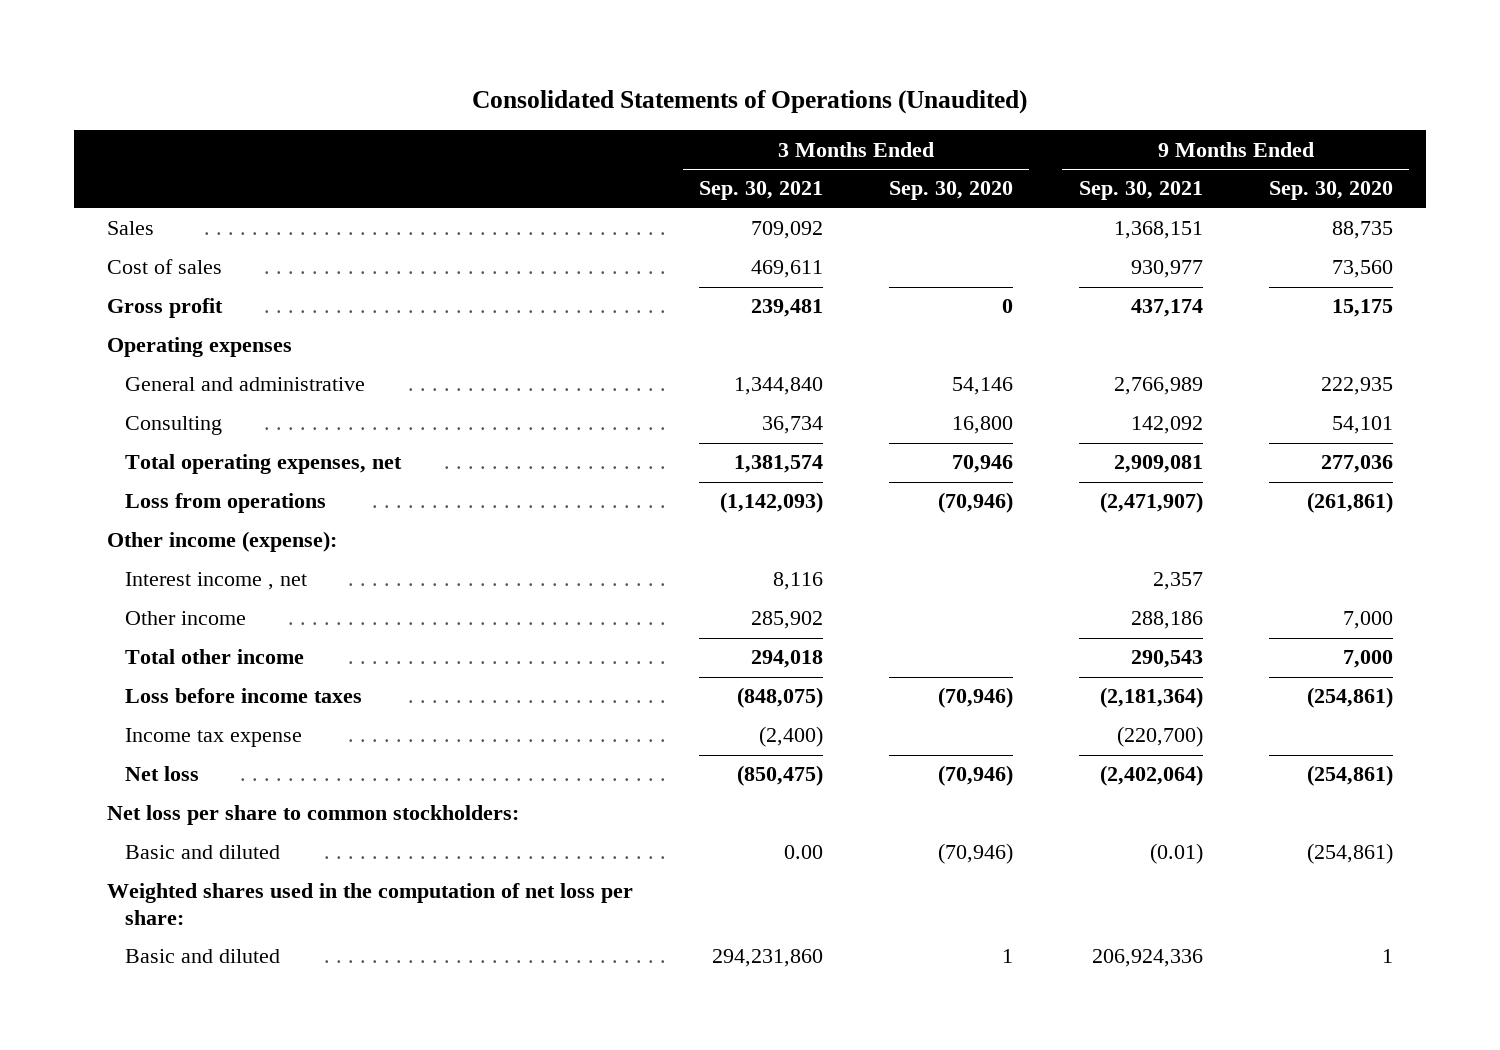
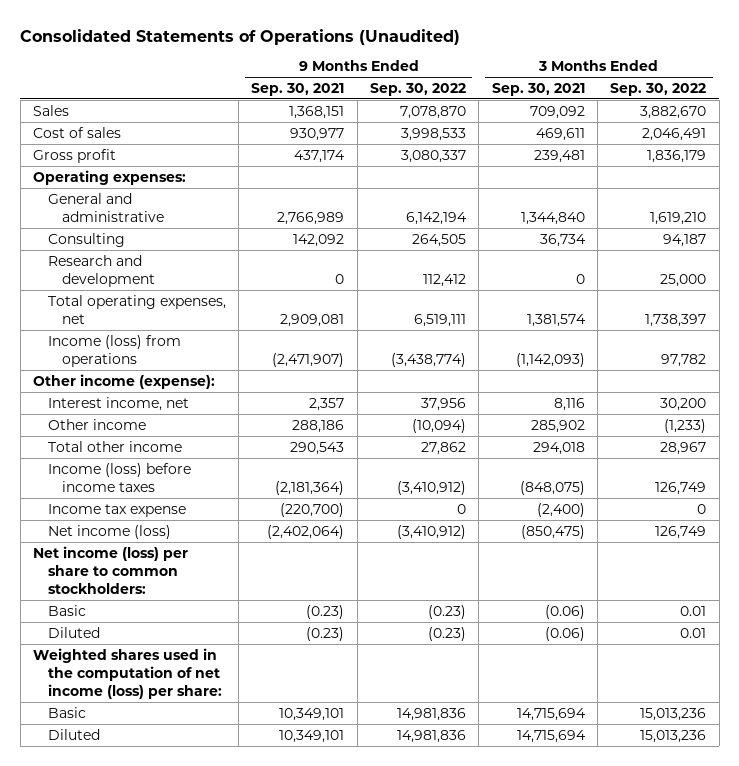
[888,181,1013,201] Sep. 30, 2020 -> none
[1268,181,1393,201] Sep. 30, 2020 -> none
none -> [369,82,466,96] Sep. 30, 2022
none -> [610,82,707,96] Sep. 30, 2022
[107,337,293,358] Operating expenses -> [33,169,187,185] Operating expenses:
none -> [47,254,155,287] Research and development
[124,493,326,514] Loss from operations -> [47,334,181,367] Income (loss) from operations
[124,572,307,591] Interest income , net -> [47,396,189,411] Interest income, net
[124,688,362,704] Loss before income taxes -> [47,462,191,492] Income (loss) before income taxes
[124,845,280,860] Basic and diluted -> none
[124,949,280,964] Basic and diluted -> none
[124,766,199,782] Net loss -> [47,524,171,539] Net income (loss)
[107,805,520,826] Net loss per share to common stockholders: -> [33,545,189,594] Net income (loss) per share to common stockholders:
none -> [47,604,86,616] Basic
none -> [47,626,100,638] Diluted
[107,883,634,925] Weighted shares used in the computation of net loss per share: -> [33,647,222,699] Weighted shares used in the computation of net income (loss) per share:
none -> [47,706,86,718] Basic
none -> [47,728,100,740] Diluted

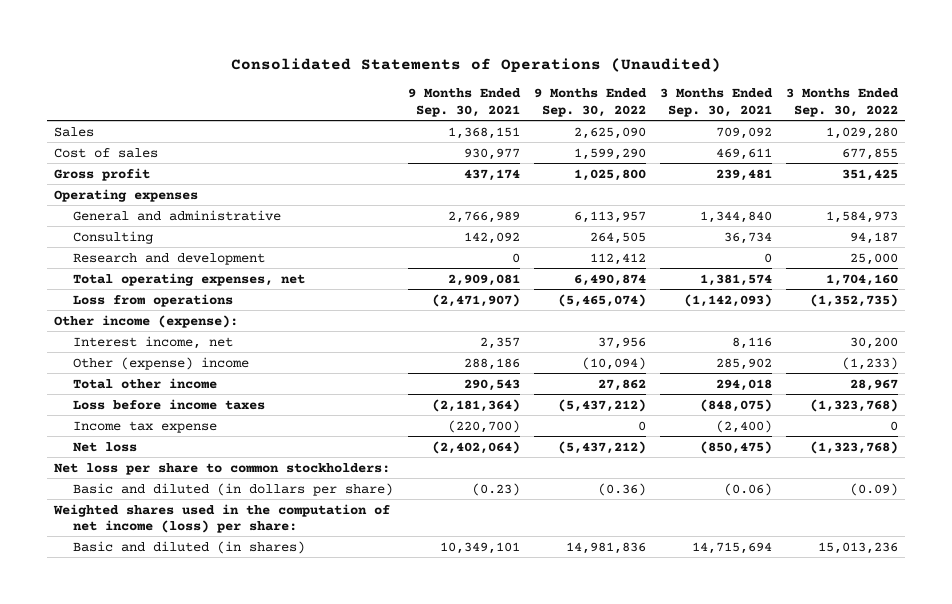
[399,105,466,119] 7,078,870 -> [573,126,646,139] 2,625,090
[640,105,707,119] 3,882,670 -> [826,126,899,139] 1,029,280
[400,127,466,141] 3,998,533 -> [573,147,646,160] 1,599,290
[642,127,707,141] 2,046,491 -> [842,147,899,160] 677,855
[400,149,466,163] 3,080,337 -> [573,168,646,181] 1,025,800
[647,149,707,163] 1,836,179 -> [842,168,899,181] 351,425
[33,169,187,185] Operating expenses: -> [54,188,199,202] Operating expenses
[405,211,467,225] 6,142,194 -> [573,210,646,223] 6,113,957
[650,211,707,225] 1,619,210 -> [826,210,899,223] 1,584,973
[413,313,466,327] 6,519,111 -> [573,273,646,286] 6,490,874
[645,313,707,327] 1,738,397 -> [826,273,899,286] 1,704,160
[47,334,181,367] Income (loss) from operations -> [73,293,234,307] Loss from operations
[390,352,466,367] (3,438,774) -> [557,293,646,307] (5,465,074)
[661,353,707,367] 97,782 -> [810,293,899,307] (1,352,735)
[47,418,146,430] Other income -> [73,356,250,370] Other (expense) income
[47,462,191,492] Income (loss) before income taxes -> [73,398,266,410] Loss before income taxes
[396,480,466,495] (3,410,912) -> [557,398,646,412] (5,437,212)
[655,481,707,495] 126,749 -> [810,398,899,412] (1,323,768)
[47,604,86,616] Basic -> none
[47,626,100,638] Diluted -> none
[47,524,171,539] Net income (loss) -> [73,441,138,452] Net loss
[396,524,466,539] (3,410,912) -> [557,440,646,454] (5,437,212)
[655,525,707,539] 126,749 -> [810,440,899,454] (1,323,768)
[33,545,189,594] Net income (loss) per share to common stockholders: -> [54,462,391,475] Net loss per share to common stockholders:
none -> [73,482,394,496] Basic and diluted (in dollars per share)
[47,728,100,740] Diluted -> none
[47,706,86,718] Basic -> [73,540,306,554] Basic and diluted (in shares)

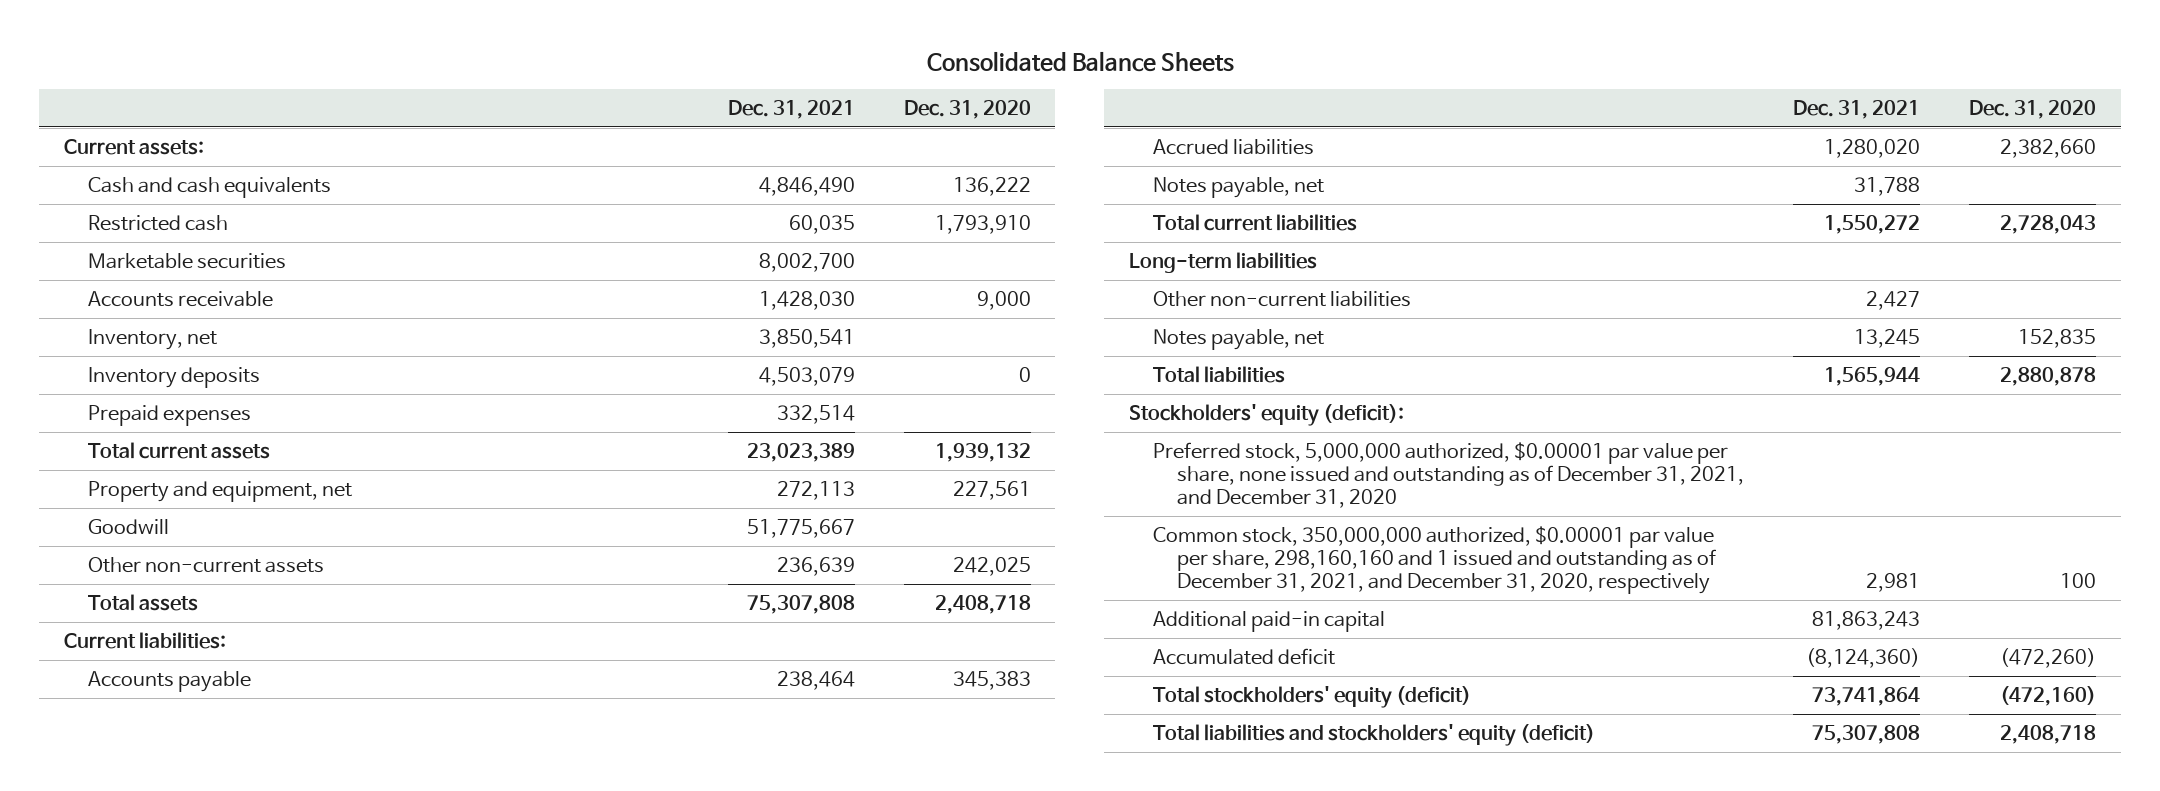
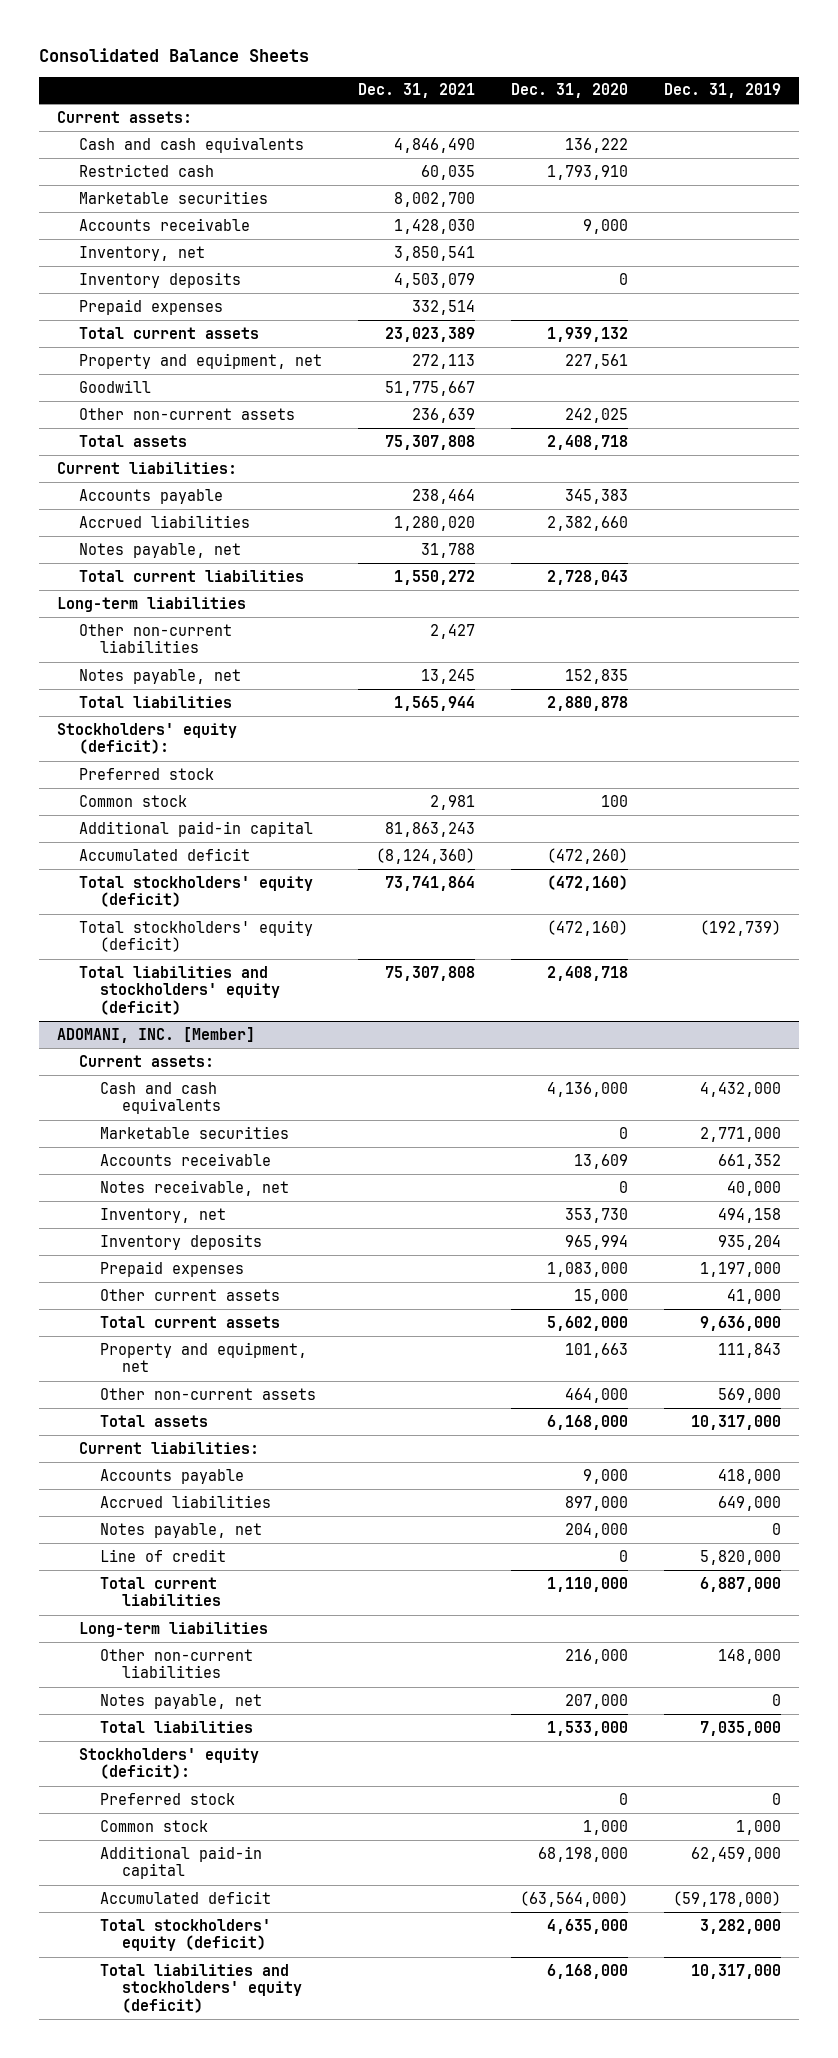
none -> [664,83,782,99] Dec. 31, 2019
[1152,441,1744,508] Preferred stock, 5,000,000 authorized, $0.00001 par value per share, none issued and outstanding as of December 31, 2021, and December 31, 2020 -> [78,767,214,780] Preferred stock
[1152,525,1716,594] Common stock, 350,000,000 authorized, $0.00001 par value per share, 298,160,160 and 1 issued and outstanding as of December 31, 2021, and December 31, 2020, respectively -> [78,794,187,807] Common stock
none -> [78,919,313,953] Total stockholders' equity (deficit)
none -> [57,1026,256,1043] ADOMANI, INC. [Member]
none -> [78,1054,214,1067] Current assets:
none -> [100,1081,222,1115] Cash and cash equivalents
none -> [100,1125,290,1139] Marketable securities
none -> [100,1152,272,1166] Accounts receivable
none -> [100,1179,290,1196] Notes receivable, net
none -> [100,1207,227,1223] Inventory, net
none -> [100,1233,263,1250] Inventory deposits
none -> [100,1260,245,1277] Prepaid expenses
none -> [100,1288,281,1301] Other current assets
none -> [100,1315,281,1328] Total current assets
none -> [100,1341,308,1373] Property and equipment, net
none -> [100,1387,317,1400] Other non-current assets
none -> [100,1414,209,1427] Total assets
none -> [78,1441,259,1454] Current liabilities:
none -> [100,1468,245,1484] Accounts payable
none -> [100,1494,272,1508] Accrued liabilities
none -> [100,1522,263,1538] Notes payable, net
none -> [100,1548,227,1562] Line of credit
none -> [100,1576,222,1607] Total current liabilities
none -> [78,1621,268,1637] Long-term liabilities
none -> [100,1648,254,1679] Other non-current liabilities
none -> [100,1693,263,1709] Notes payable, net
none -> [100,1720,254,1733] Total liabilities
none -> [78,1747,259,1780] Stockholders' equity (deficit):
none -> [100,1792,236,1805] Preferred stock
none -> [100,1819,209,1832] Common stock
none -> [100,1845,263,1880] Additional paid-in capital
none -> [100,1890,272,1904] Accumulated deficit
none -> [100,1918,272,1952] Total stockholders' equity (deficit)
none -> [100,1963,303,2014] Total liabilities and stockholders' equity (deficit)

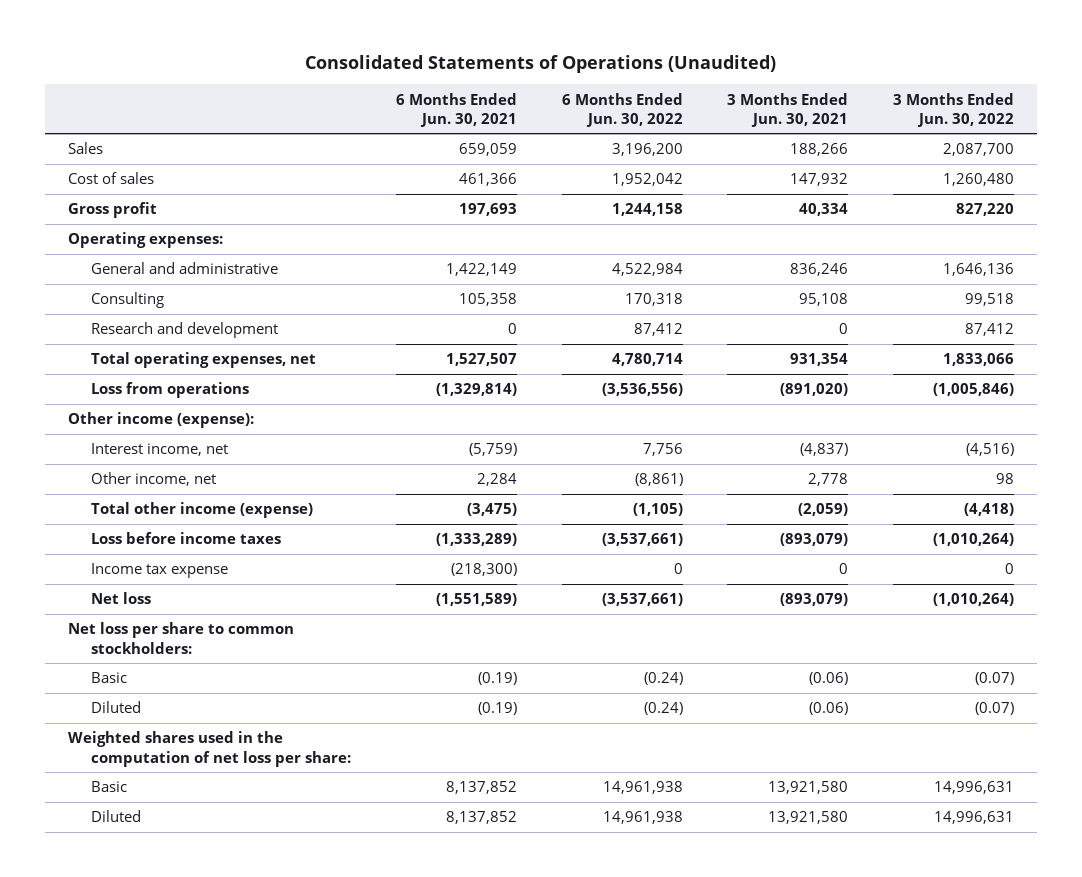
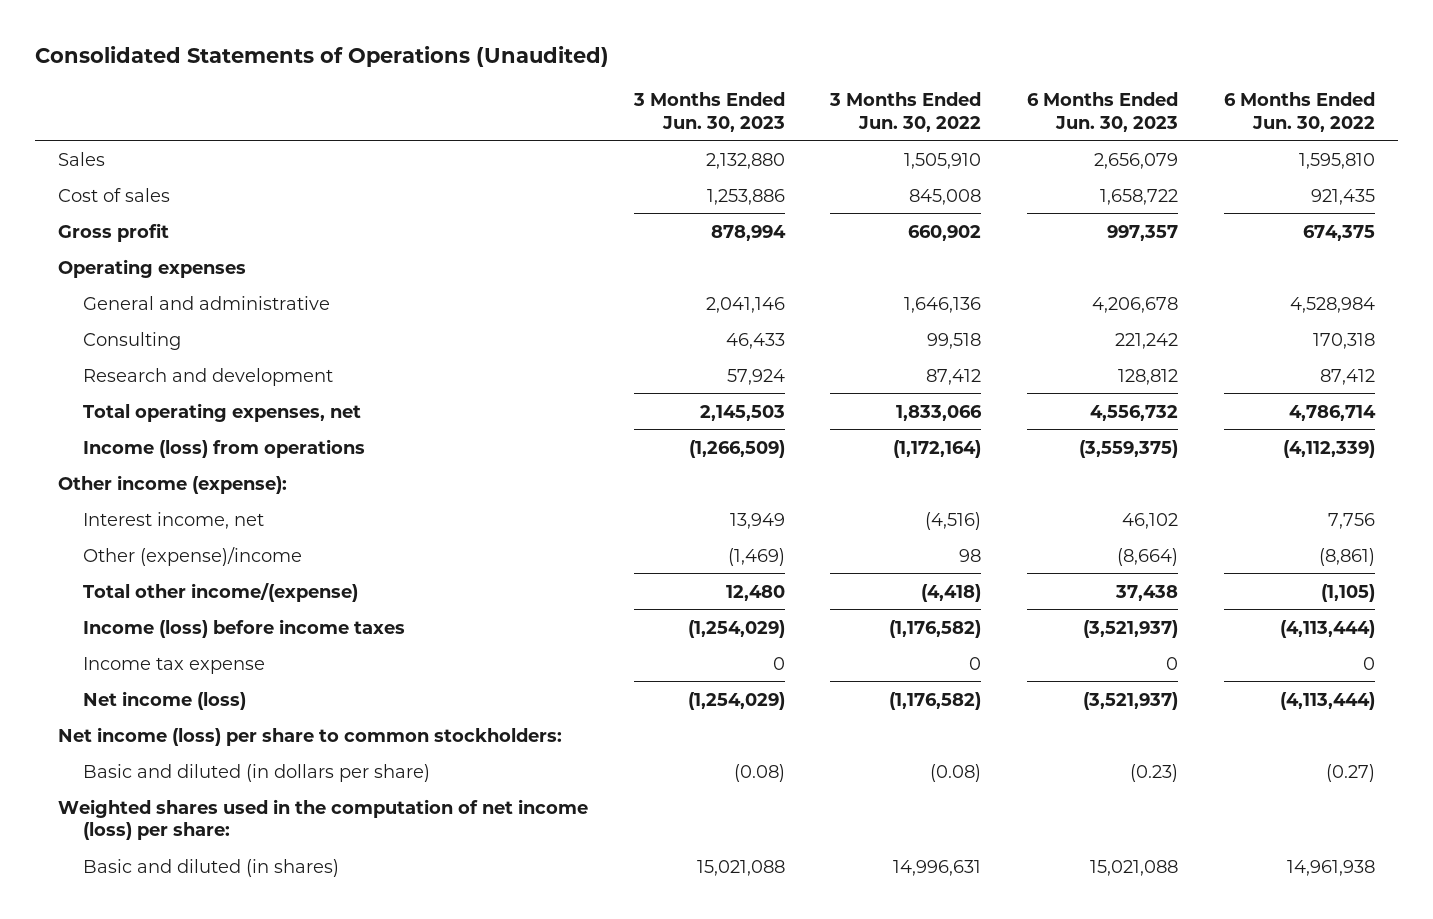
[395,92,517,127] 6 Months Ended Jun. 30, 2021 -> none
[727,92,849,127] 3 Months Ended Jun. 30, 2021 -> none
none -> [632,92,785,132] 3 Months Ended Jun. 30, 2023
none -> [1027,92,1179,132] 6 Months Ended Jun. 30, 2023
[611,143,683,157] 3,196,200 -> [1298,152,1375,169] 1,595,810
[943,143,1015,157] 2,087,700 -> [904,152,982,169] 1,505,910
[611,173,683,187] 1,952,042 -> [1310,188,1375,205] 921,435
[943,173,1015,187] 1,260,480 -> [909,188,982,205] 845,008
[611,203,683,217] 1,244,158 -> [1302,224,1375,241] 674,375
[956,203,1015,217] 827,220 -> [908,224,982,241] 660,902
[67,232,223,249] Operating expenses: -> [57,258,246,278] Operating expenses
[611,263,683,277] 4,522,984 -> [1289,296,1375,313] 4,528,984
[611,353,683,367] 4,780,714 -> [1288,404,1376,421] 4,786,714
[91,382,250,399] Loss from operations -> [82,438,365,458] Income (loss) from operations
[601,383,683,397] (3,536,556) -> [1282,439,1375,458] (4,112,339)
[933,383,1015,397] (1,005,846) -> [893,439,982,458] (1,172,164)
[91,472,217,487] Other income, net -> [82,546,302,566] Other (expense)/income
[91,502,314,519] Total other income (expense) -> [82,582,358,602] Total other income/(expense)
[91,532,282,545] Loss before income taxes -> [82,618,405,638] Income (loss) before income taxes
[601,533,683,547] (3,537,661) -> [1279,619,1375,638] (4,113,444)
[933,533,1015,547] (1,010,264) -> [889,619,982,638] (1,176,582)
[91,672,128,684] Basic -> none
[91,701,142,714] Diluted -> none
[91,810,142,823] Diluted -> none
[91,592,152,605] Net loss -> [82,690,246,710] Net income (loss)
[601,593,683,607] (3,537,661) -> [1279,691,1375,710] (4,113,444)
[933,593,1015,607] (1,010,264) -> [889,691,982,710] (1,176,582)
[67,622,294,654] Net loss per share to common stockholders: -> [57,726,562,746] Net income (loss) per share to common stockholders:
none -> [82,763,430,782] Basic and diluted (in dollars per share)
[67,731,352,767] Weighted shares used in the computation of net loss per share: -> [57,798,588,841] Weighted shares used in the computation of net income (loss) per share:
[91,781,128,793] Basic -> [82,858,339,877] Basic and diluted (in shares)

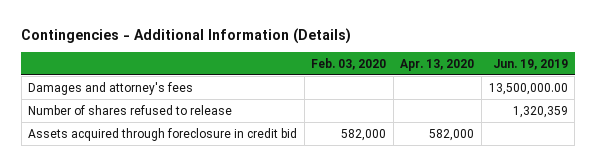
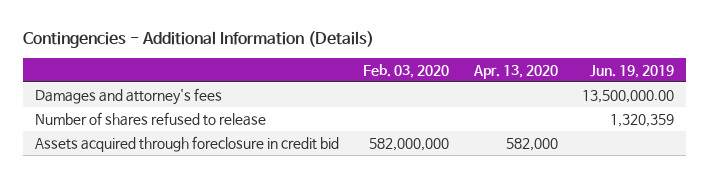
[341,128,387,141] 582,000 -> [369,137,450,151] 582,000,000

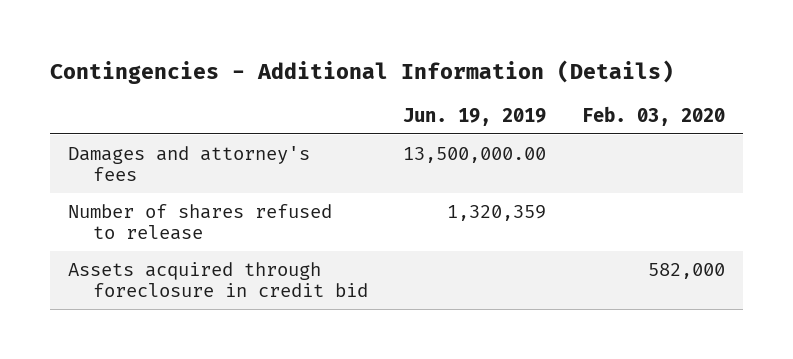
[472,65,558,80] Apr. 13, 2020 -> none
[369,137,450,151] 582,000,000 -> [647,262,725,279] 582,000

